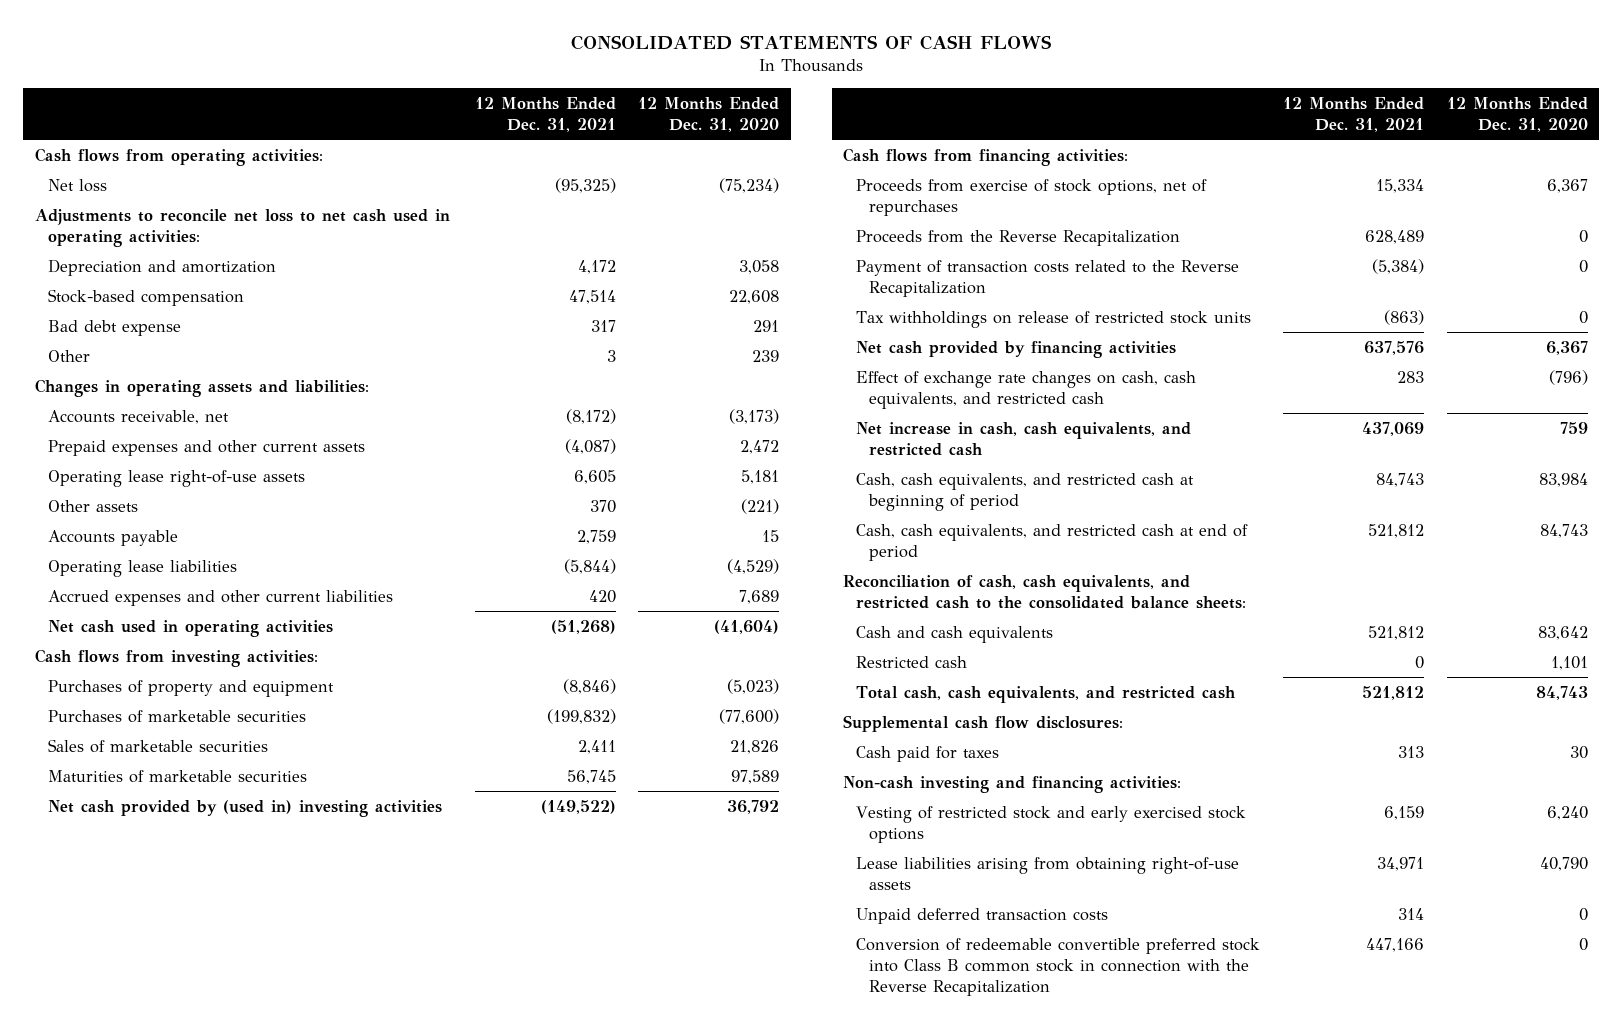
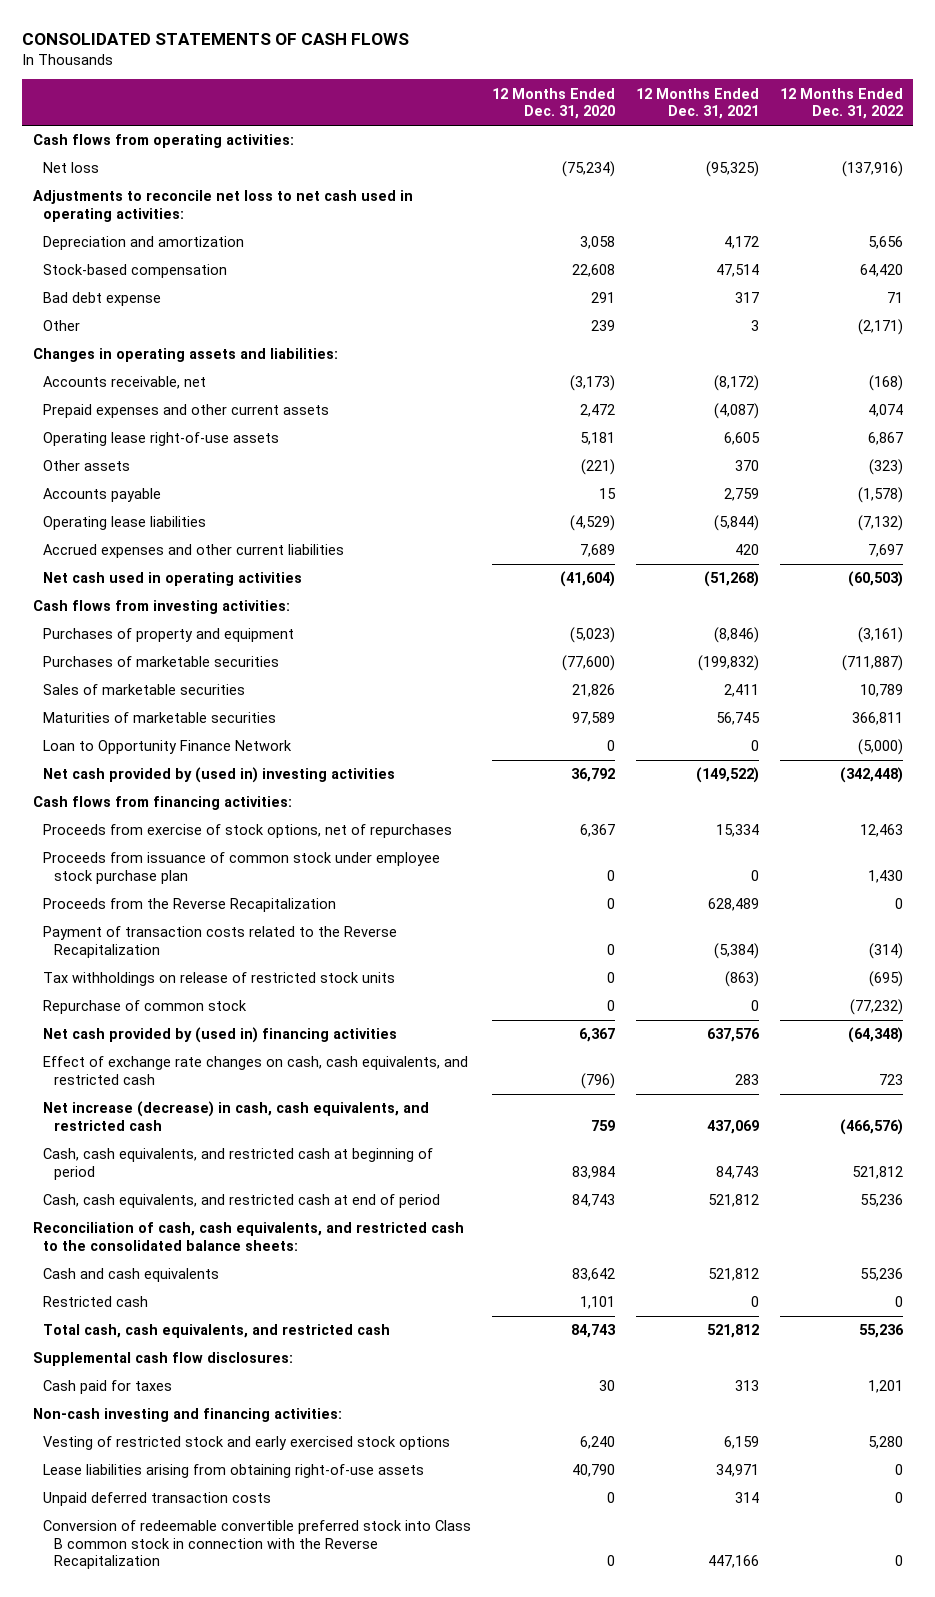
none -> [779,87,903,120] 12 Months Ended Dec. 31, 2022
none -> [43,740,293,755] Loan to Opportunity Finance Network
none -> [43,852,441,884] Proceeds from issuance of common stock under employee stock purchase plan
none -> [43,1000,248,1015] Repurchase of common stock
[856,340,1177,358] Net cash provided by financing activities -> [43,1027,398,1044] Net cash provided by (used in) financing activities
[856,421,1192,456] Net increase in cash, cash equivalents, and restricted cash -> [43,1101,430,1131] Net increase (decrease) in cash, cash equivalents, and restricted cash

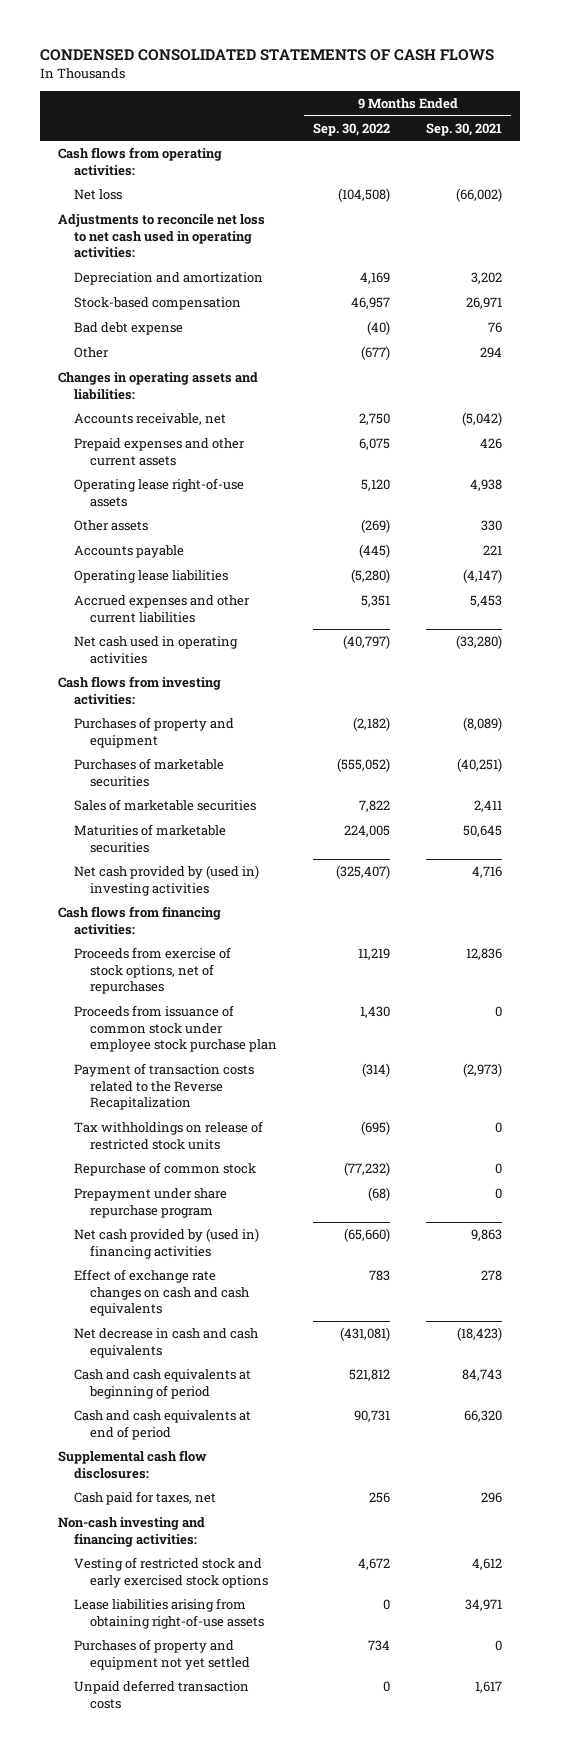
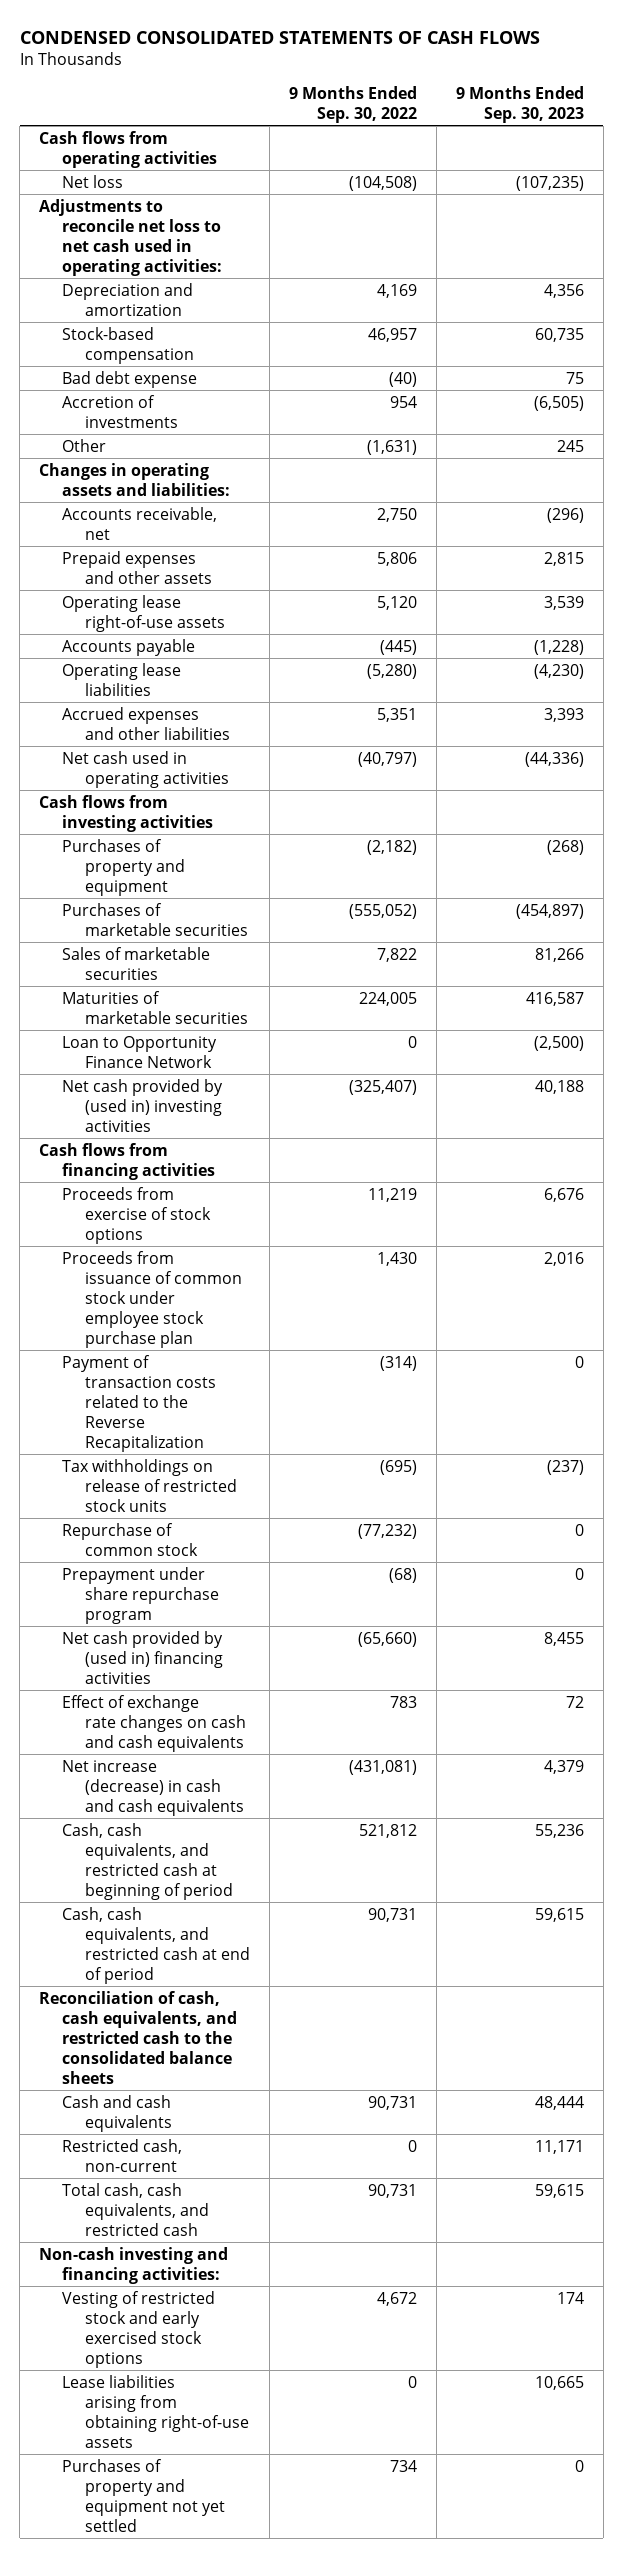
[426,122,503,136] Sep. 30, 2021 -> none
none -> [455,85,584,123] 9 Months Ended Sep. 30, 2023
[58,147,223,176] Cash flows from operating activities: -> [39,130,218,168] Cash flows from operating activities
none -> [62,394,179,428] Accretion of investments
[361,346,391,361] (677) -> [367,439,418,455] (1,631)
[74,438,246,466] Prepaid expenses and other current assets -> [62,550,213,584] Prepaid expenses and other assets
[359,438,391,451] 6,075 -> [377,551,418,566] 5,806
[74,520,149,532] Other assets -> none
[74,595,251,623] Accrued expenses and other current liabilities -> [62,706,231,740] Accrued expenses and other liabilities
[58,676,222,705] Cash flows from investing activities: -> [39,794,214,832] Cash flows from investing activities
none -> [62,1035,218,1068] Loan to Opportunity Finance Network
[58,906,222,935] Cash flows from financing activities: -> [39,1142,216,1180] Cash flows from financing activities
[74,947,232,995] Proceeds from exercise of stock options, net of repurchases -> [62,1186,212,1244] Proceeds from exercise of stock options
[58,1450,208,1479] Supplemental cash flow disclosures: -> none
[74,1491,217,1506] Cash paid for taxes, net -> none
[74,1328,259,1358] Net decrease in cash and cash equivalents -> [62,1759,245,1816] Net increase (decrease) in cash and cash equivalents
[74,1369,252,1399] Cash and cash equivalents at beginning of period -> [62,1822,234,1900] Cash, cash equivalents, and restricted cash at beginning of period
[74,1410,252,1440] Cash and cash equivalents at end of period -> [62,1906,251,1984] Cash, cash equivalents, and restricted cash at end of period
none -> [39,1990,238,2084] Reconciliation of cash, cash equivalents, and restricted cash to the consolidated balance sheets
none -> [62,2094,173,2132] Cash and cash equivalents
none -> [62,2138,183,2172] Restricted cash, non-current
none -> [62,2182,210,2236] Total cash, cash equivalents, and restricted cash
[74,1680,250,1709] Unpaid deferred transaction costs -> none

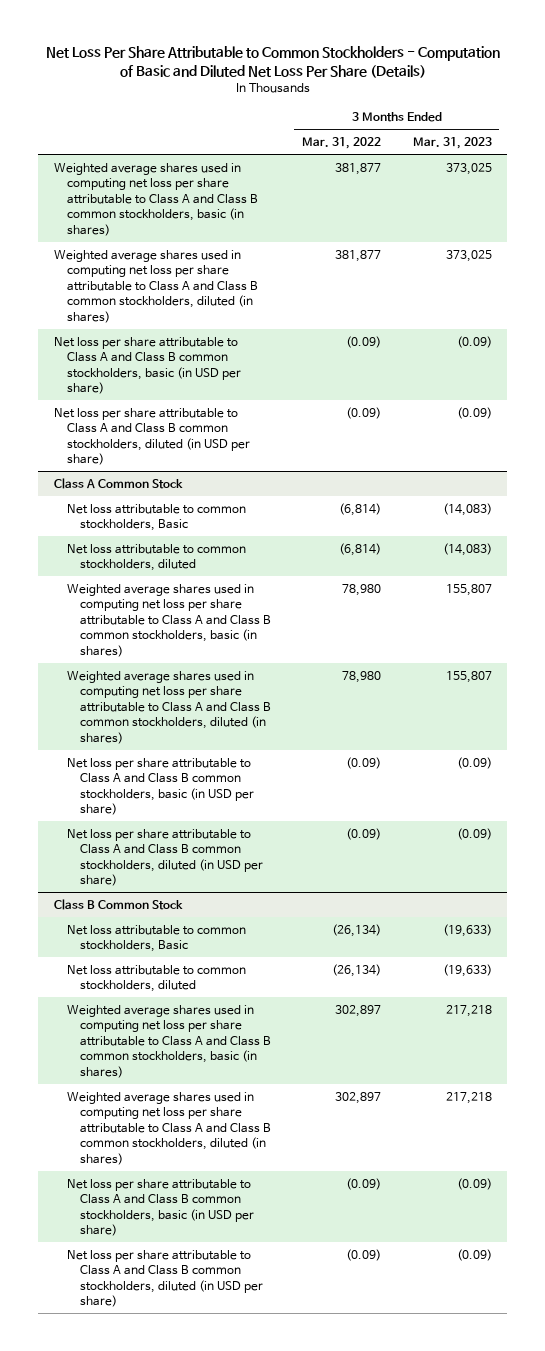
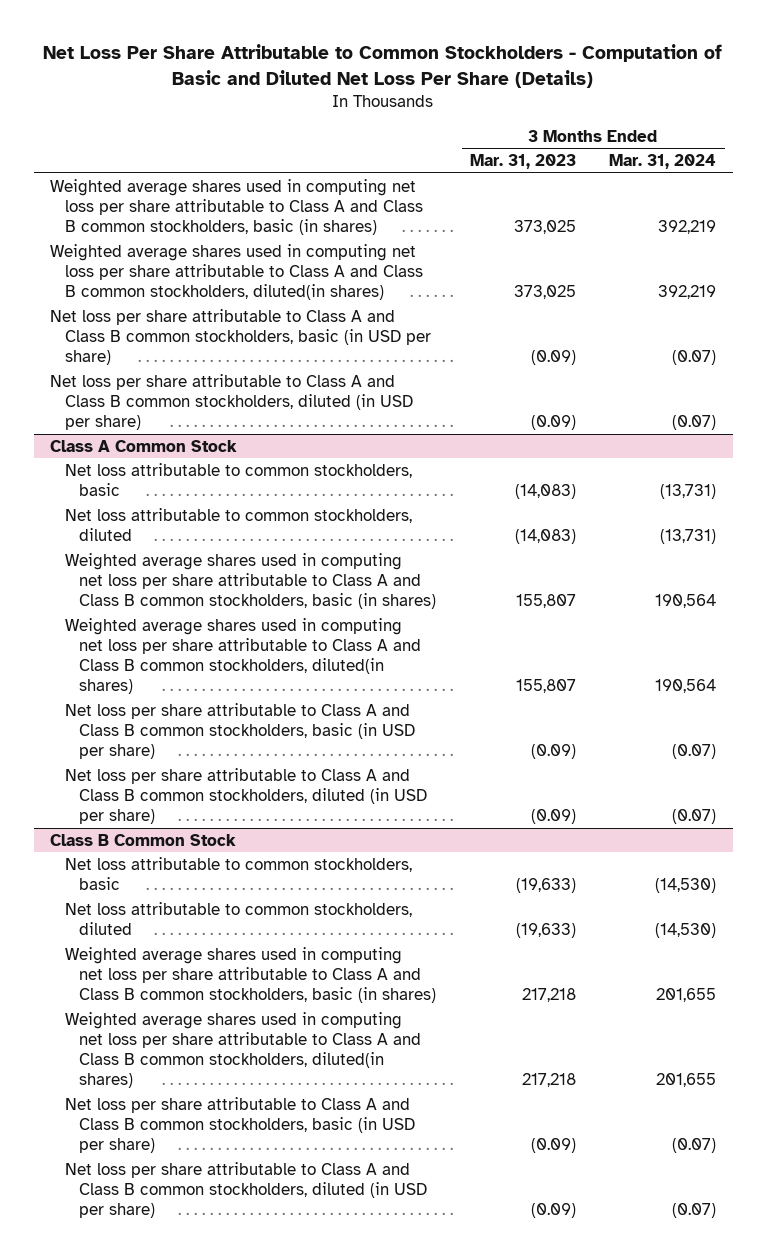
[302,137,382,150] Mar. 31, 2022 -> none
none -> [609,154,717,170] Mar. 31, 2024
[53,249,258,323] Weighted average shares used in computing net loss per share attributable to Class A and Class B common stockholders, diluted (in shares) -> [50,243,423,301] Weighted average shares used in computing net loss per share attributable to Class A and Class B common stockholders, diluted(in shares)
[66,503,246,532] Net loss attributable to common stockholders, Basic -> [64,462,412,496] Net loss attributable to common stockholders, basic
[66,670,271,744] Weighted average shares used in computing net loss per share attributable to Class A and Class B common stockholders, diluted (in shares) -> [64,617,422,695] Weighted average shares used in computing net loss per share attributable to Class A and Class B common stockholders, diluted(in shares)
[66,924,246,953] Net loss attributable to common stockholders, Basic -> [64,856,412,890] Net loss attributable to common stockholders, basic
[66,1091,271,1165] Weighted average shares used in computing net loss per share attributable to Class A and Class B common stockholders, diluted (in shares) -> [64,1011,422,1089] Weighted average shares used in computing net loss per share attributable to Class A and Class B common stockholders, diluted(in shares)

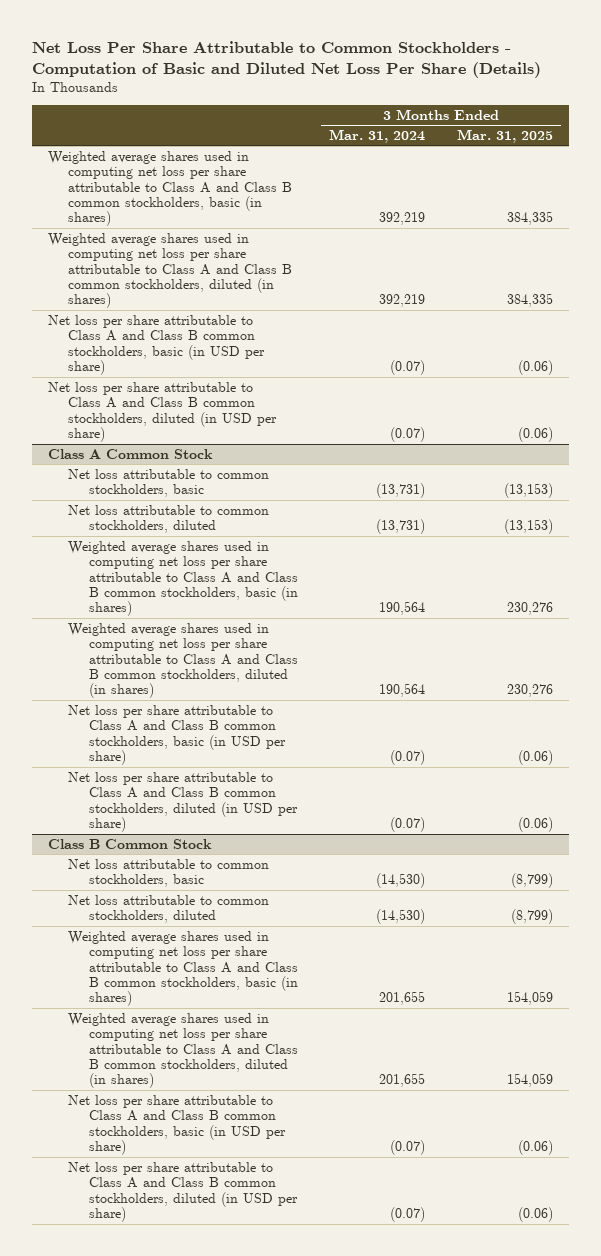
[469,154,576,170] Mar. 31, 2023 -> none
none -> [457,128,554,143] Mar. 31, 2025
[50,243,423,301] Weighted average shares used in computing net loss per share attributable to Class A and Class B common stockholders, diluted(in shares) -> [48,232,293,309] Weighted average shares used in computing net loss per share attributable to Class A and Class B common stockholders, diluted (in shares)
[64,617,422,695] Weighted average shares used in computing net loss per share attributable to Class A and Class B common stockholders, diluted(in shares) -> [68,622,298,699] Weighted average shares used in computing net loss per share attributable to Class A and Class B common stockholders, diluted (in shares)
[64,1011,422,1089] Weighted average shares used in computing net loss per share attributable to Class A and Class B common stockholders, diluted(in shares) -> [68,1012,298,1089] Weighted average shares used in computing net loss per share attributable to Class A and Class B common stockholders, diluted (in shares)

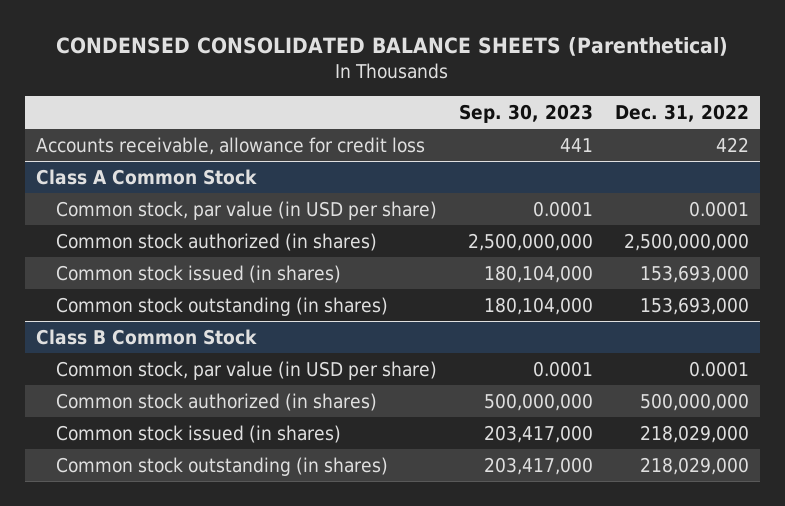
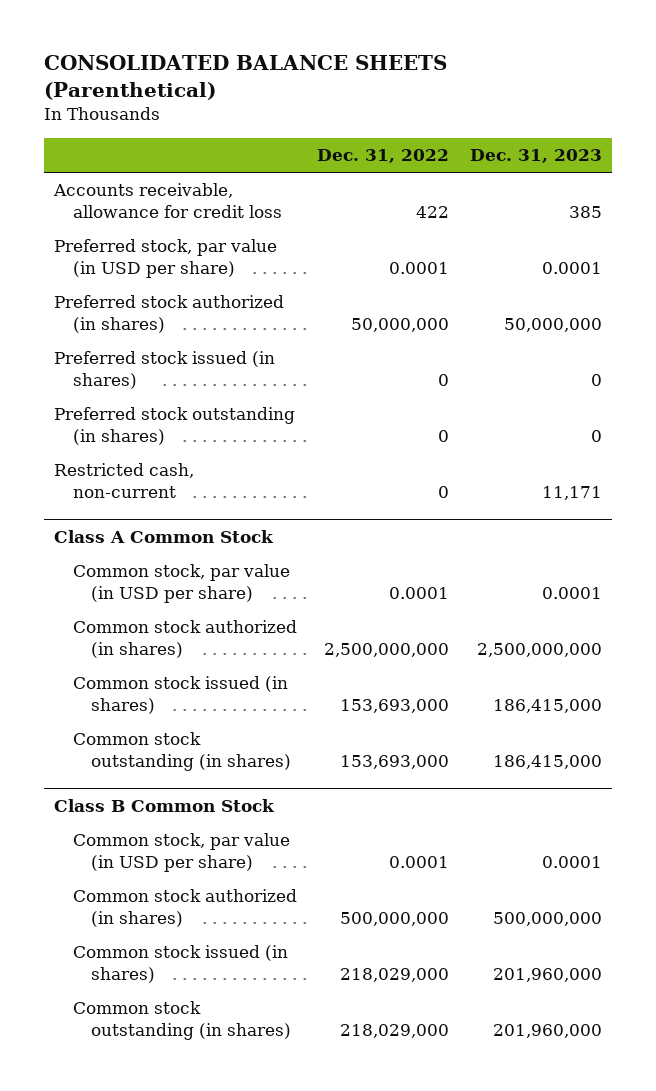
[56,37,729,57] CONDENSED CONSOLIDATED BALANCE SHEETS (Parenthetical) -> [43,55,447,101] CONSOLIDATED BALANCE SHEETS (Parenthetical)
[458,104,593,124] Sep. 30, 2023 -> none
none -> [469,149,602,164] Dec. 31, 2023
none -> [53,239,277,279] Preferred stock, par value (in USD per share)
none -> [53,295,284,334] Preferred stock authorized (in shares)
none -> [53,351,275,390] Preferred stock issued (in shares)
none -> [53,407,295,446] Preferred stock outstanding (in shares)
none -> [53,463,194,499] Restricted cash, non-current

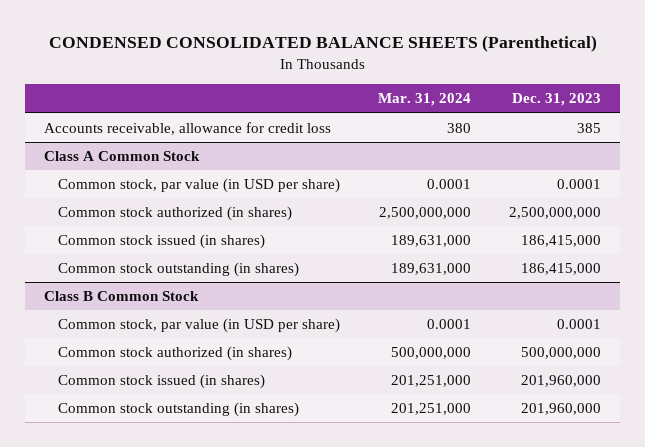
[43,55,447,101] CONSOLIDATED BALANCE SHEETS (Parenthetical) -> [48,35,597,53] CONDENSED CONSOLIDATED BALANCE SHEETS (Parenthetical)
[317,149,450,164] Dec. 31, 2022 -> none
none -> [378,93,472,107] Mar. 31, 2024
[53,239,277,279] Preferred stock, par value (in USD per share) -> none
[53,295,284,334] Preferred stock authorized (in shares) -> none
[53,351,275,390] Preferred stock issued (in shares) -> none
[53,407,295,446] Preferred stock outstanding (in shares) -> none
[53,463,194,499] Restricted cash, non-current -> none

